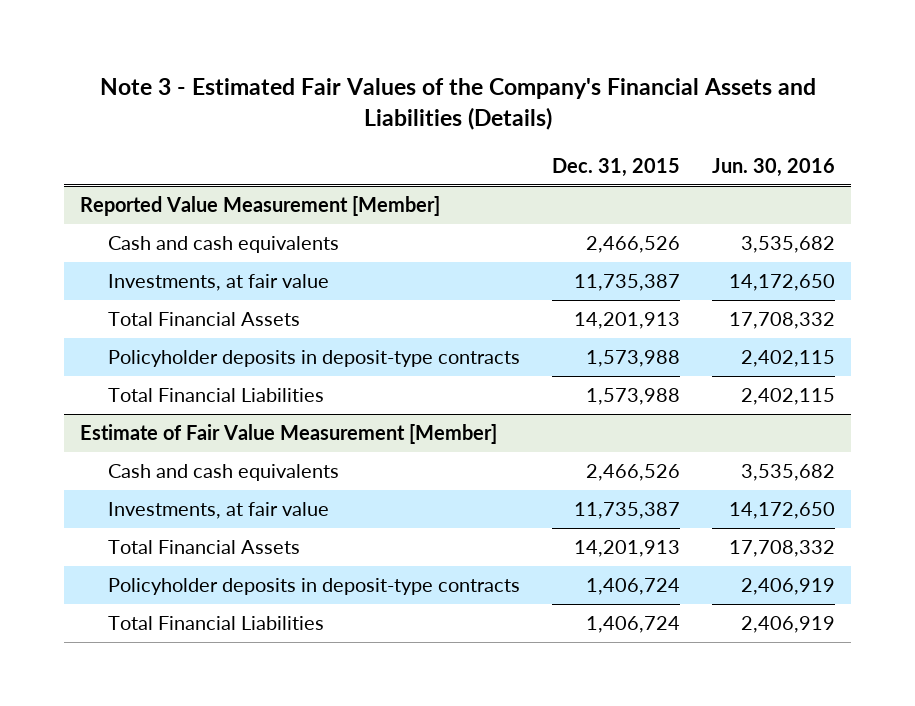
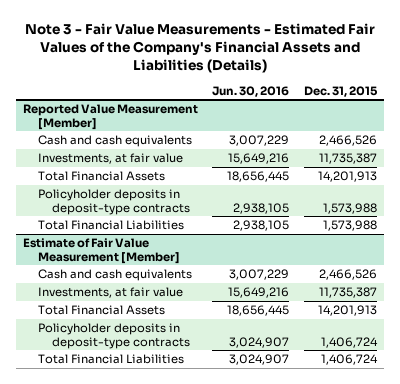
[99,78,816,131] Note 3 - Estimated Fair Values of the Company's Financial Assets and Liabilities (Details) -> [24,22,375,74] Note 3 - Fair Value Measurements - Estimated Fair Values of the Company's Financial Assets and Liabilities (Details)
[740,236,835,254] 3,535,682 -> [229,135,290,147] 3,007,229
[728,274,835,292] 14,172,650 -> [228,153,290,165] 15,649,216
[728,312,835,330] 17,708,332 -> [227,171,290,183] 18,656,445
[740,350,835,368] 2,402,115 -> [233,202,290,214] 2,938,105
[740,388,835,406] 2,402,115 -> [233,220,290,232] 2,938,105
[740,464,835,482] 3,535,682 -> [229,269,290,281] 3,007,229
[728,502,835,520] 14,172,650 -> [228,287,290,299] 15,649,216
[728,540,835,558] 17,708,332 -> [227,305,290,317] 18,656,445
[740,578,835,596] 2,406,919 -> [229,336,290,348] 3,024,907
[740,616,835,634] 2,406,919 -> [229,354,290,366] 3,024,907

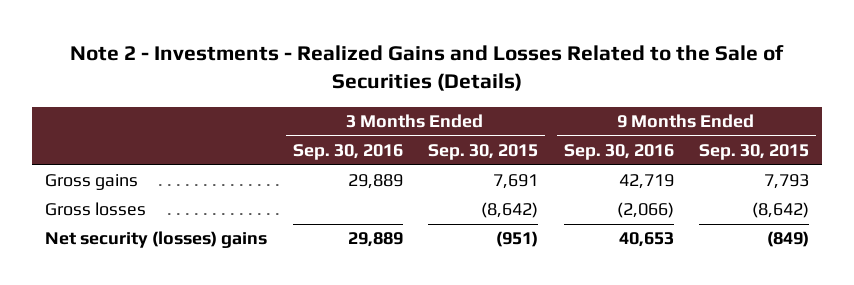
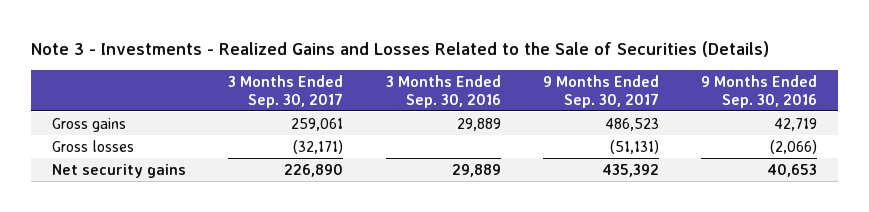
[70,45,785,92] Note 2 - Investments - Realized Gains and Losses Related to the Sale of Securities (Details) -> [30,40,769,57] Note 3 - Investments - Realized Gains and Losses Related to the Sale of Securities (Details)
[428,144,539,161] Sep. 30, 2015 -> none
[699,144,810,161] Sep. 30, 2015 -> none
none -> [228,74,344,108] 3 Months Ended Sep. 30, 2017
none -> [543,74,660,108] 9 Months Ended Sep. 30, 2017
[45,231,268,249] Net security (losses) gains -> [52,163,187,178] Net security gains

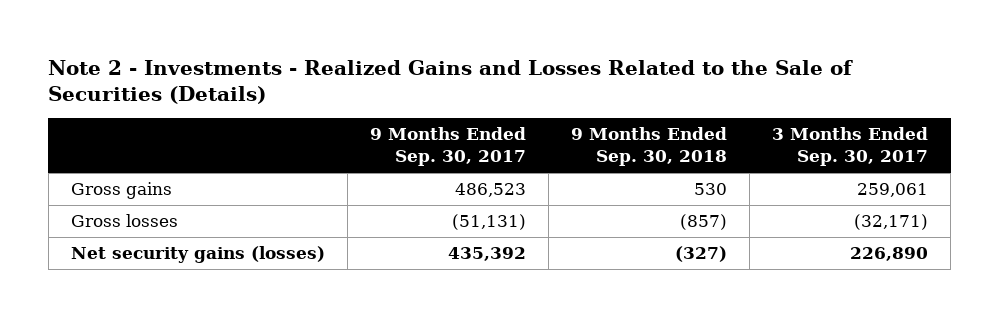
[30,40,769,57] Note 3 - Investments - Realized Gains and Losses Related to the Sale of Securities (Details) -> [48,59,854,105] Note 2 - Investments - Realized Gains and Losses Related to the Sale of Securities (Details)
[385,74,501,108] 3 Months Ended Sep. 30, 2016 -> none
[701,74,818,108] 9 Months Ended Sep. 30, 2016 -> none
none -> [570,127,727,167] 9 Months Ended Sep. 30, 2018
[52,163,187,178] Net security gains -> [70,246,325,264] Net security gains (losses)

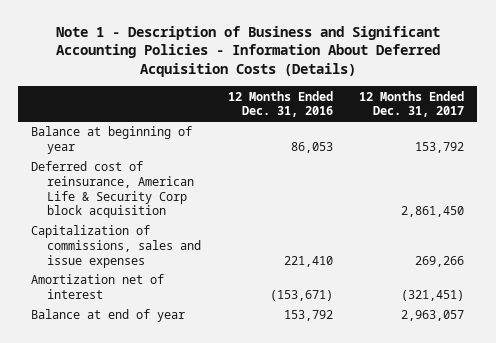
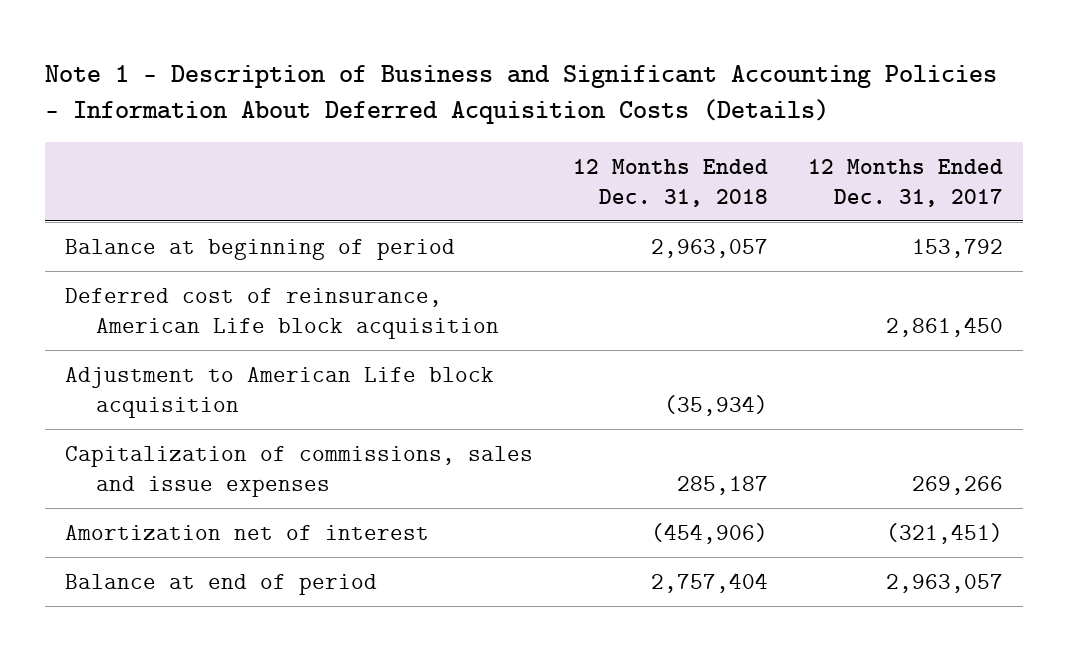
[227,90,333,118] 12 Months Ended Dec. 31, 2016 -> none
none -> [573,158,769,207] 12 Months Ended Dec. 31, 2018
[31,126,193,155] Balance at beginning of year -> [64,238,455,260] Balance at beginning of period
[31,161,195,219] Deferred cost of reinsurance, American Life & Security Corp block acquisition -> [64,287,499,339] Deferred cost of reinsurance, American Life block acquisition
none -> [64,366,494,418] Adjustment to American Life block acquisition
[31,309,186,323] Balance at end of year -> [64,573,377,595] Balance at end of period

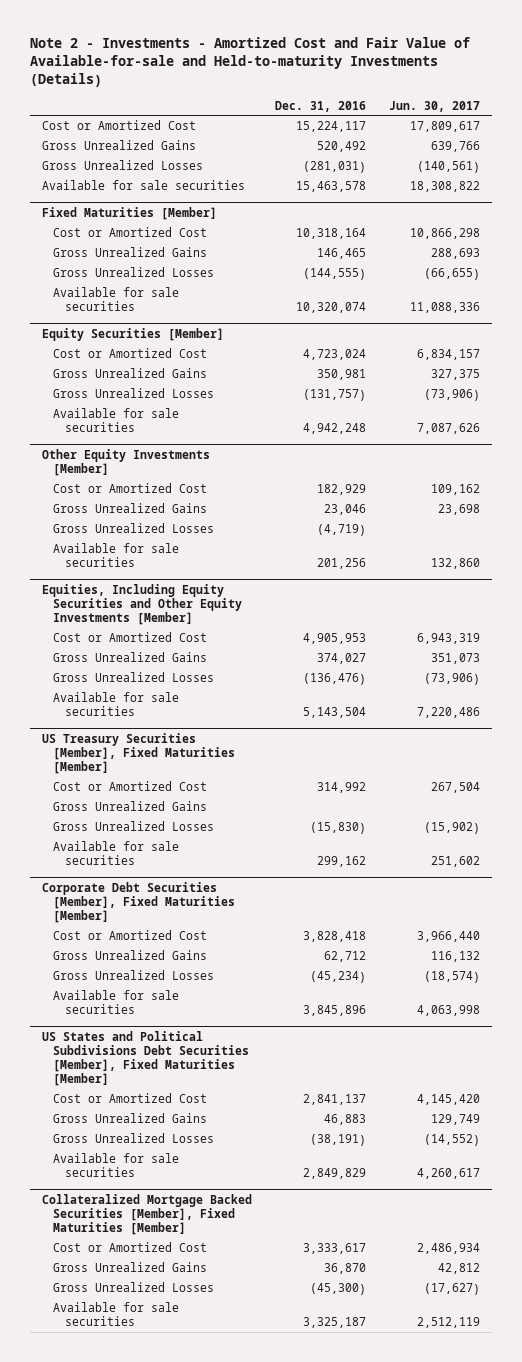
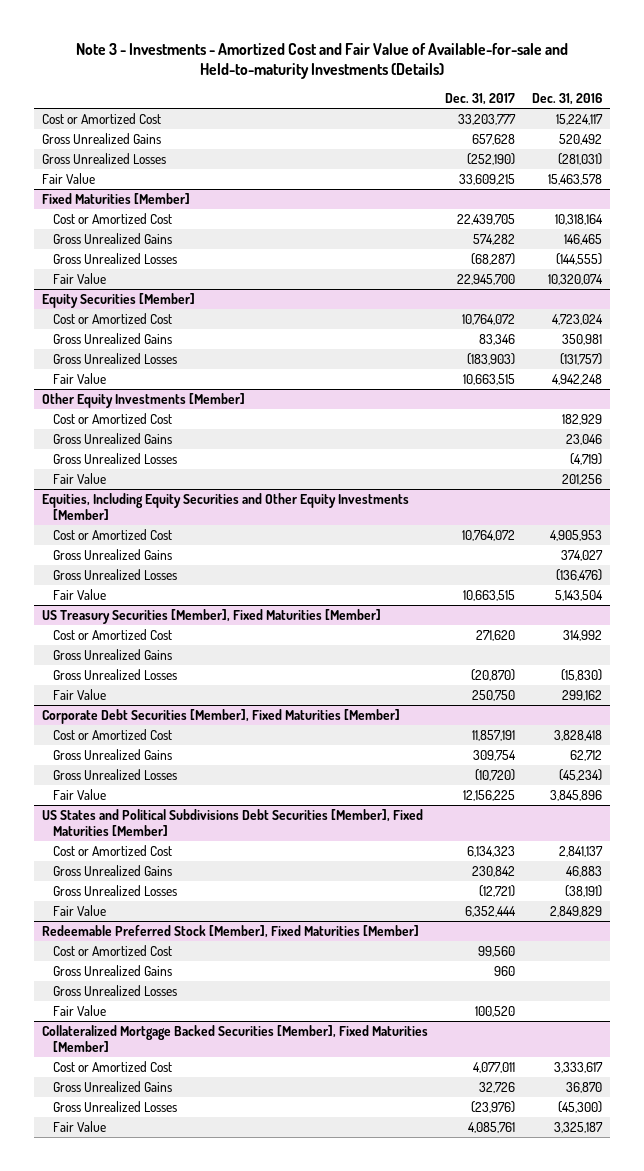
[29,36,470,87] Note 2 - Investments - Amortized Cost and Fair Value of Available-for-sale and Held-to-maturity Investments (Details) -> [76,42,569,80] Note 3 - Investments - Amortized Cost and Fair Value of Available-for-sale and Held-to-maturity Investments (Details)
[389,100,481,112] Jun. 30, 2017 -> none
none -> [445,93,516,106] Dec. 31, 2017
[41,180,245,191] Available for sale securities -> [42,172,96,184] Fair Value
[53,287,180,312] Available for sale securities -> [52,272,106,284] Fair Value
[53,408,180,433] Available for sale securities -> [52,372,106,384] Fair Value
[53,543,180,568] Available for sale securities -> [52,472,106,484] Fair Value
[53,692,180,717] Available for sale securities -> [52,588,106,600] Fair Value
[53,841,180,866] Available for sale securities -> [52,688,106,700] Fair Value
[53,990,180,1015] Available for sale securities -> [52,788,106,800] Fair Value
[53,1153,180,1178] Available for sale securities -> [52,904,106,916] Fair Value
none -> [42,924,420,938] Redeemable Preferred Stock [Member], Fixed Maturities [Member]
none -> [52,944,172,956] Cost or Amortized Cost
none -> [52,964,172,976] Gross Unrealized Gains
none -> [52,984,177,996] Gross Unrealized Losses
none -> [52,1004,106,1016] Fair Value
[53,1302,180,1327] Available for sale securities -> [52,1120,106,1132] Fair Value

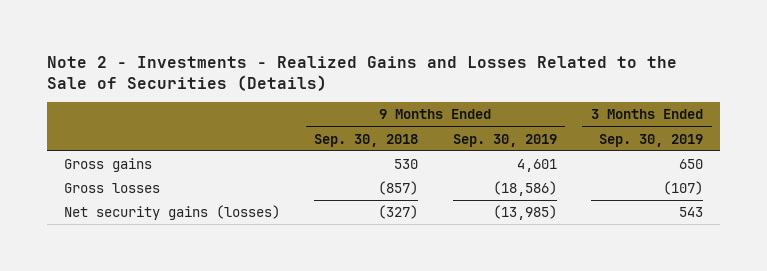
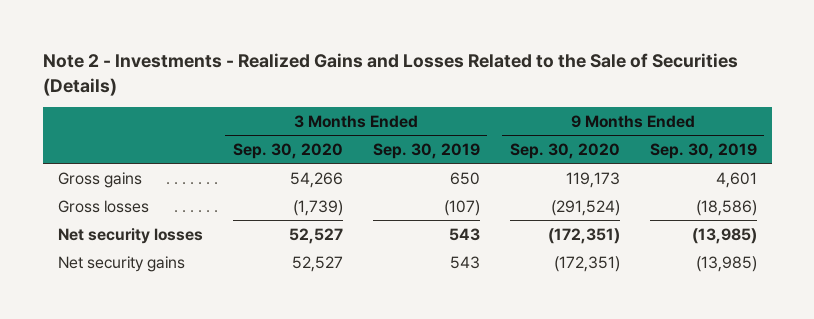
[314,133,419,147] Sep. 30, 2018 -> none
none -> [232,142,343,159] Sep. 30, 2020
none -> [509,142,620,159] Sep. 30, 2020
[64,205,281,221] Net security gains (losses) -> [57,227,203,244] Net security losses
none -> [57,255,185,272] Net security gains

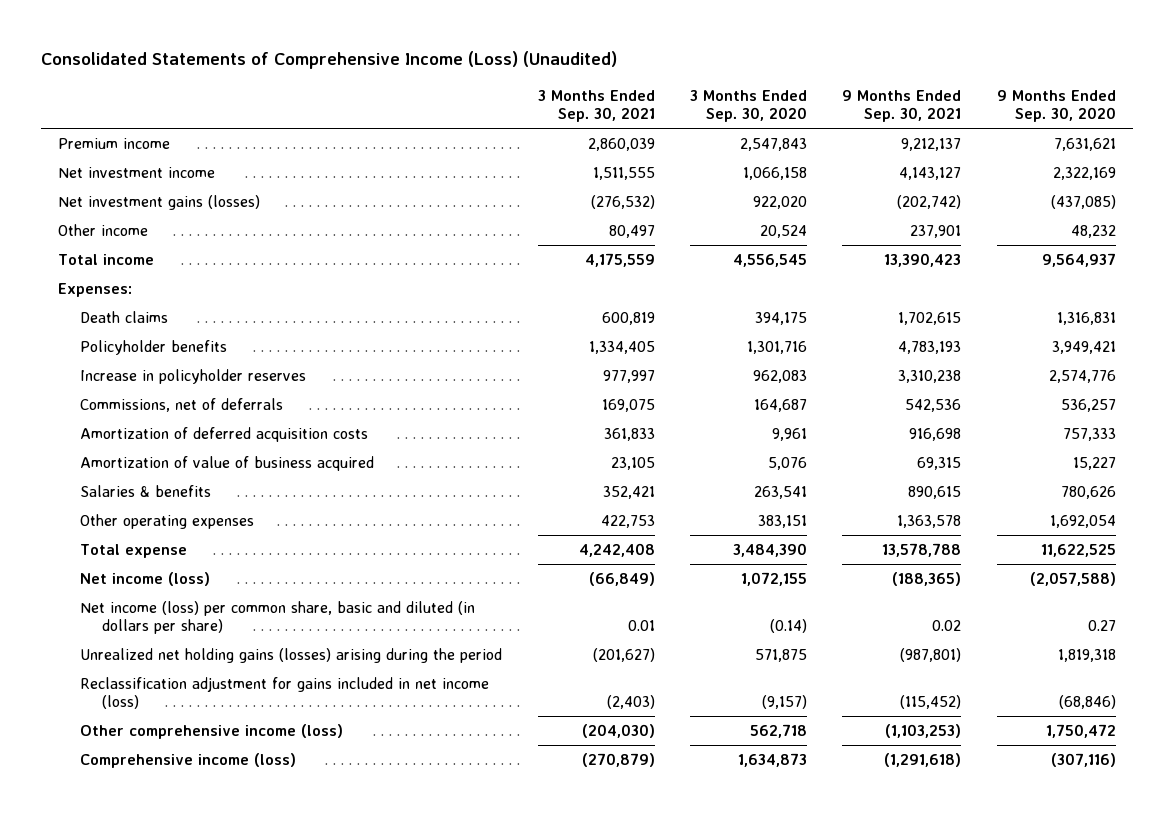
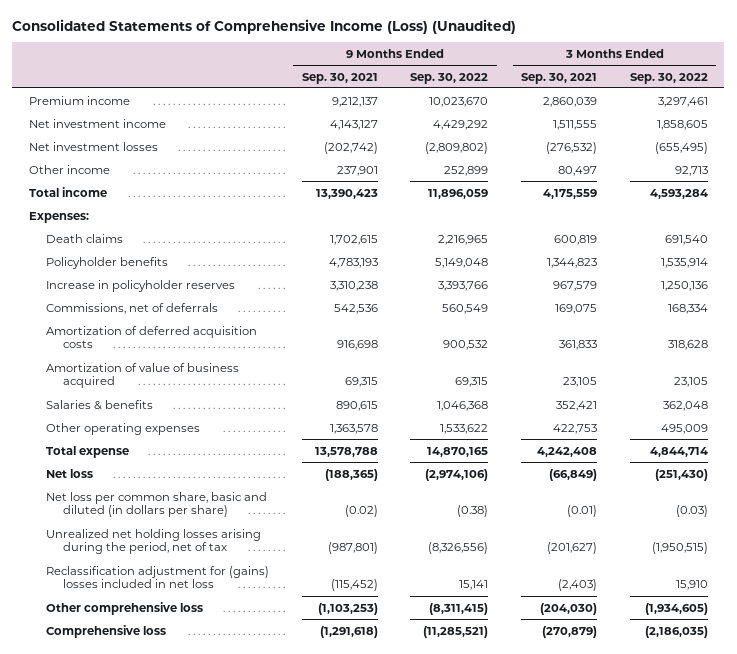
[689,89,807,123] 3 Months Ended Sep. 30, 2020 -> none
[996,89,1116,123] 9 Months Ended Sep. 30, 2020 -> none
none -> [410,72,489,84] Sep. 30, 2022
none -> [630,72,709,84] Sep. 30, 2022
[58,194,261,210] Net investment gains (losses) -> [28,141,158,151] Net investment losses
[588,340,655,354] 1,334,405 -> [547,257,598,268] 1,344,823
[602,369,655,383] 977,997 -> [553,280,598,291] 967,579
[80,571,211,586] Net income (loss) -> [45,468,93,478] Net loss
[80,600,476,635] Net income (loss) per common share, basic and diluted (in dollars per share) -> [45,491,267,518] Net loss per common share, basic and diluted (in dollars per share)
[627,620,655,632] 0.01 -> [567,505,598,518] (0.01)
[932,620,962,632] 0.02 -> [344,505,378,518] (0.02)
[80,647,503,663] Unrealized net holding gains (losses) arising during the period -> [45,528,261,555] Unrealized net holding losses arising during the period, net of tax
[80,676,490,710] Reclassification adjustment for gains included in net income (loss) -> [45,565,269,589] Reclassification adjustment for (gains) losses included in net loss
[80,723,344,739] Other comprehensive income (loss) -> [45,601,203,615] Other comprehensive loss
[80,752,297,768] Comprehensive income (loss) -> [45,624,166,638] Comprehensive loss

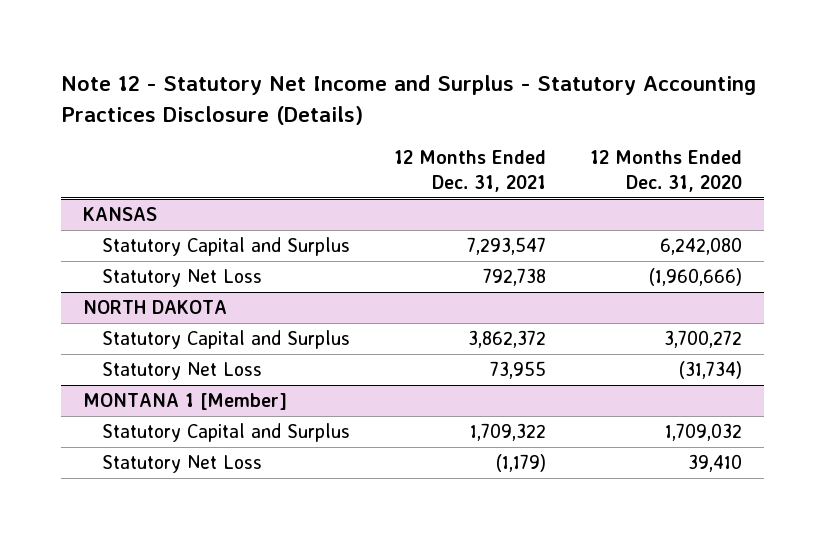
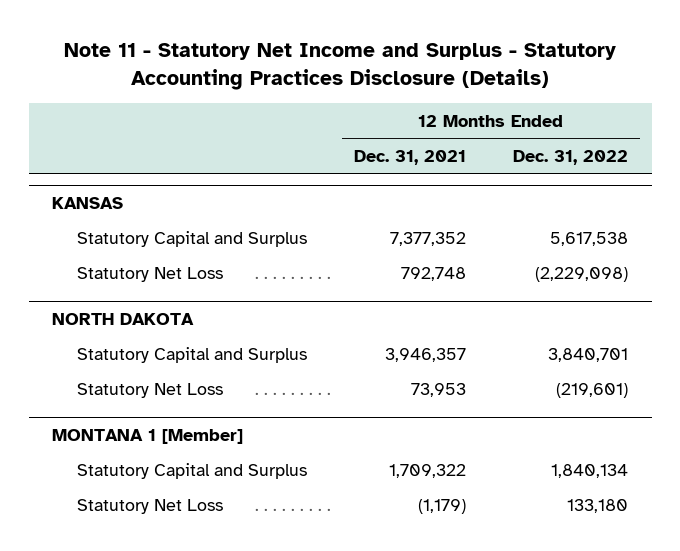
[60,75,756,126] Note 12 - Statutory Net Income and Surplus - Statutory Accounting Practices Disclosure (Details) -> [64,42,617,91] Note 11 - Statutory Net Income and Surplus - Statutory Accounting Practices Disclosure (Details)
[589,149,742,192] 12 Months Ended Dec. 31, 2020 -> none
none -> [513,150,629,166] Dec. 31, 2022
[466,237,546,256] 7,293,547 -> [390,231,467,246] 7,377,352
[482,268,546,287] 792,738 -> [401,266,467,281] 792,748
[467,330,546,349] 3,862,372 -> [385,347,467,362] 3,946,357
[489,361,546,380] 73,955 -> [411,382,467,397] 73,953

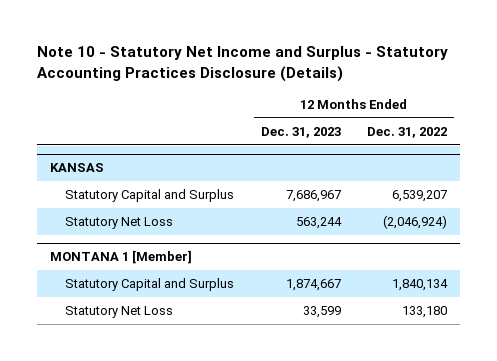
[64,42,617,91] Note 11 - Statutory Net Income and Surplus - Statutory Accounting Practices Disclosure (Details) -> [36,46,448,82] Note 10 - Statutory Net Income and Surplus - Statutory Accounting Practices Disclosure (Details)
[354,150,467,166] Dec. 31, 2021 -> none
none -> [260,126,341,138] Dec. 31, 2023
[52,312,195,325] NORTH DAKOTA -> none
[77,346,308,363] Statutory Capital and Surplus -> none
[77,382,224,398] Statutory Net Loss -> none
[550,231,629,246] 5,617,538 -> [392,190,448,203] 6,539,207
[535,266,629,282] (2,229,098) -> [383,215,448,230] (2,046,924)

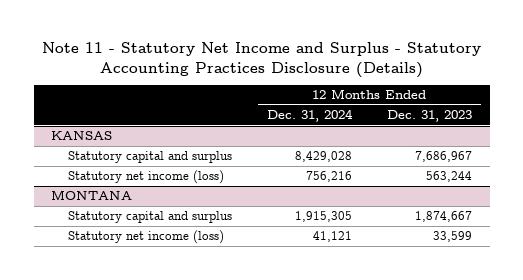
[36,46,448,82] Note 10 - Statutory Net Income and Surplus - Statutory Accounting Practices Disclosure (Details) -> [41,42,481,78] Note 11 - Statutory Net Income and Surplus - Statutory Accounting Practices Disclosure (Details)
[367,126,448,138] Dec. 31, 2022 -> none
none -> [266,109,353,123] Dec. 31, 2024
[50,250,193,265] MONTANA 1 [Member] -> none
[64,189,234,203] Statutory Capital and Surplus -> [67,151,232,164] Statutory capital and surplus
[64,217,173,230] Statutory Net Loss -> [67,170,224,185] Statutory net income (loss)
none -> [51,190,133,201] MONTANA
[64,278,234,292] Statutory Capital and Surplus -> [67,211,232,224] Statutory capital and surplus
[64,306,173,319] Statutory Net Loss -> [67,230,224,245] Statutory net income (loss)

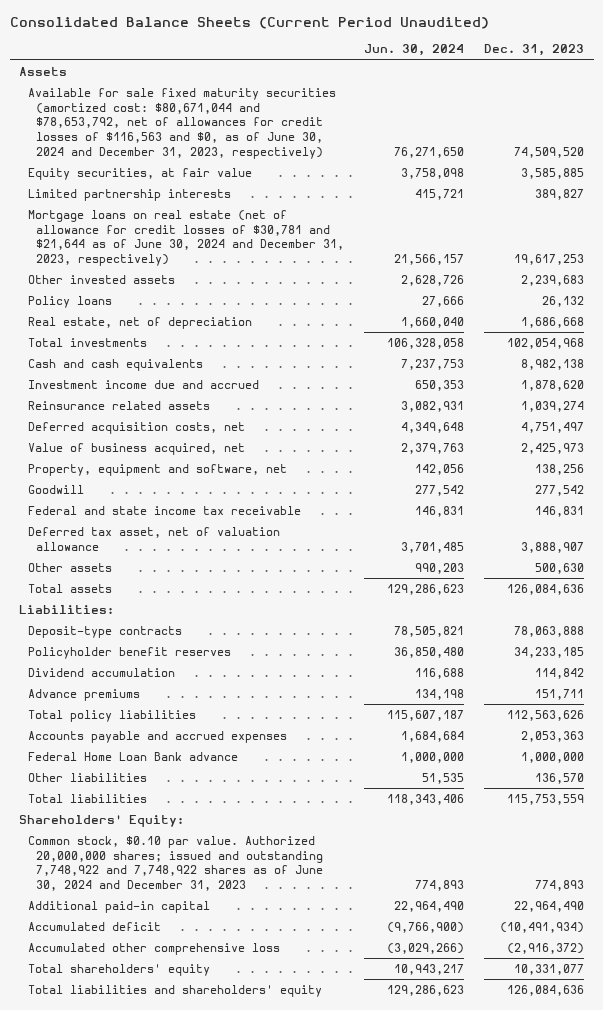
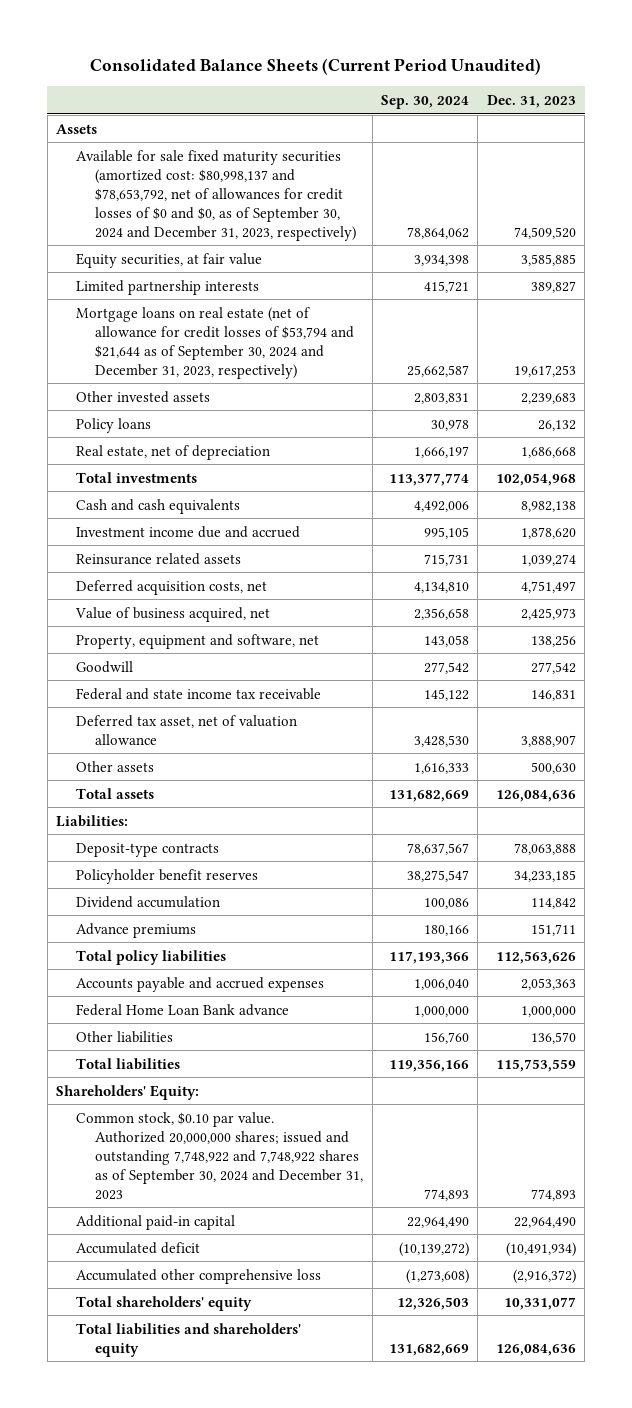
[364,44,465,57] Jun. 30, 2024 -> none
none -> [381,94,470,109] Sep. 30, 2024
[27,87,336,159] Available for sale fixed maturity securities (amortized cost: $80,671,044 and $78,653,792, net of allowances for credit losses of $116,563 and $0, as of June 30, 2024 and December 31, 2023, respectively) -> [75,149,357,241] Available for sale fixed maturity securities (amortized cost: $80,998,137 and $78,653,792, net of allowances for credit losses of $0 and $0, as of September 30, 2024 and December 31, 2023, respectively)
[27,209,345,267] Mortgage loans on real estate (net of allowance for credit losses of $30,781 and $21,644 as of June 30, 2024 and December 31, 2023, respectively) -> [75,306,355,379] Mortgage loans on real estate (net of allowance for credit losses of $53,794 and $21,644 as of September 30, 2024 and December 31, 2023, respectively)
[27,835,324,892] Common stock, $0.10 par value. Authorized 20,000,000 shares; issued and outstanding 7,748,922 and 7,748,922 shares as of June 30, 2024 and December 31, 2023 -> [75,1111,364,1200] Common stock, $0.10 par value. Authorized 20,000,000 shares; issued and outstanding 7,748,922 and 7,748,922 shares as of September 30, 2024 and December 31, 2023

